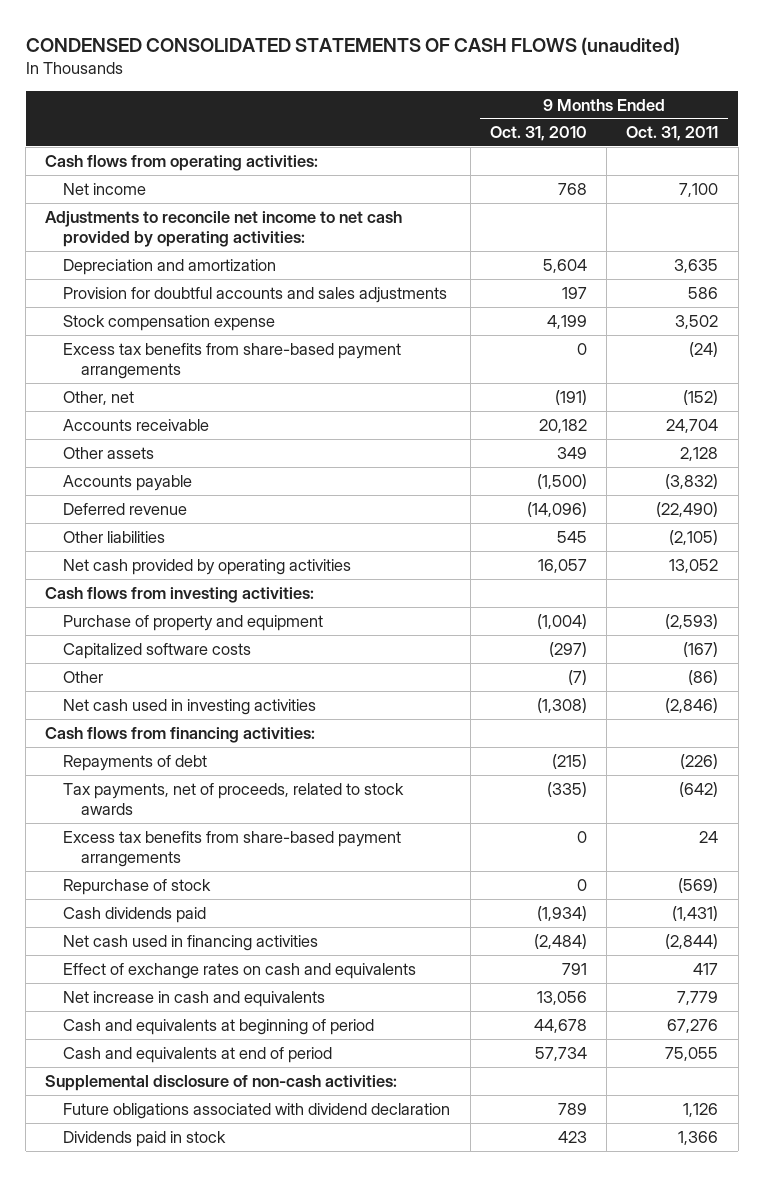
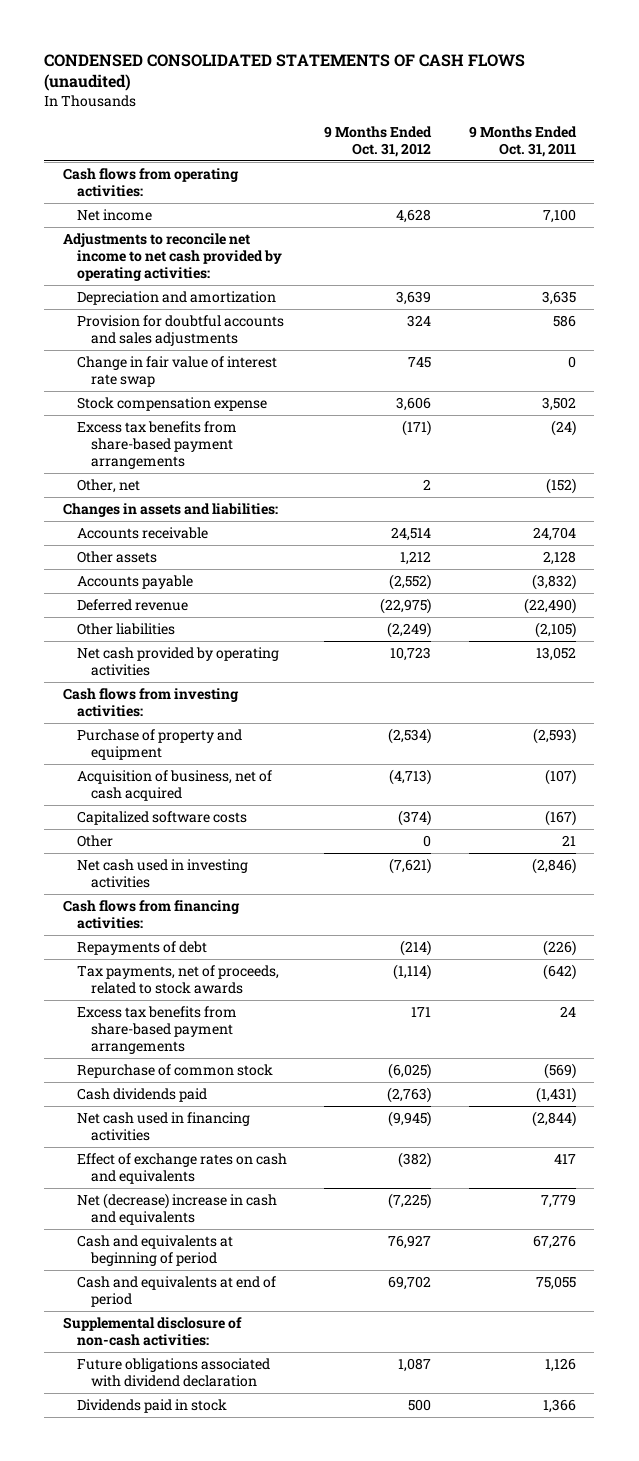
[489,126,587,142] Oct. 31, 2010 -> none
none -> [324,125,433,157] 9 Months Ended Oct. 31, 2012
none -> [76,355,277,387] Change in fair value of interest rate swap
none -> [63,502,279,517] Changes in assets and liabilities:
none -> [76,769,272,801] Acquisition of business, net of cash acquired
[688,669,719,685] (86) -> [561,834,576,846] 21
[63,878,212,895] Repurchase of stock -> [76,1063,273,1078] Repurchase of common stock
[63,990,326,1007] Net increase in cash and equivalents -> [76,1192,277,1225] Net (decrease) increase in cash and equivalents

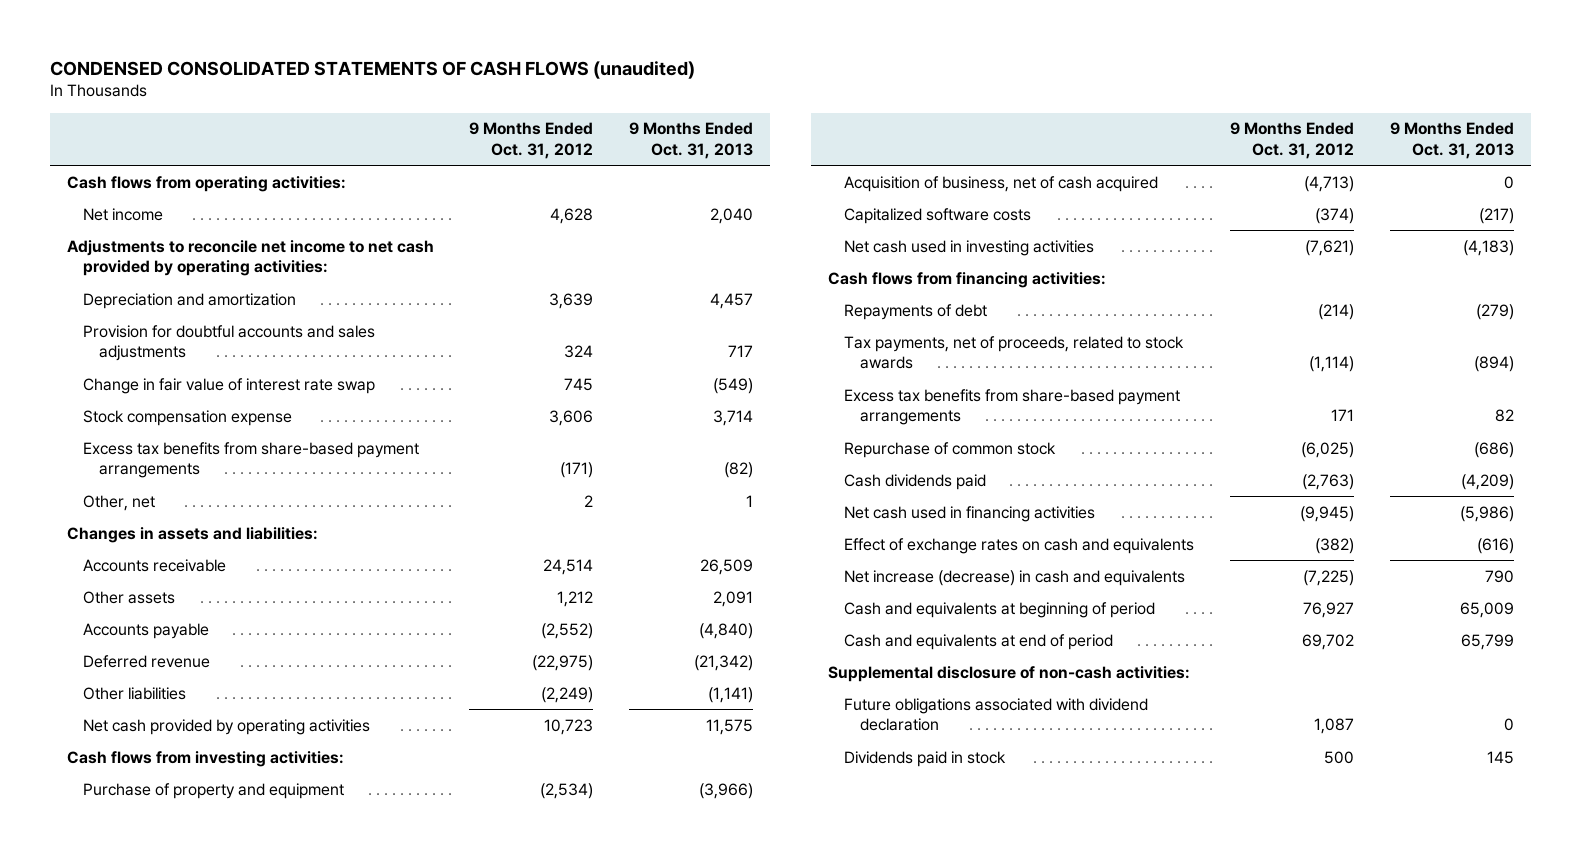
[468,125,577,157] 9 Months Ended Oct. 31, 2011 -> none
none -> [628,122,753,160] 9 Months Ended Oct. 31, 2013
[76,834,113,847] Other -> none
[76,1192,277,1225] Net (decrease) increase in cash and equivalents -> [844,569,1186,586] Net increase (decrease) in cash and equivalents

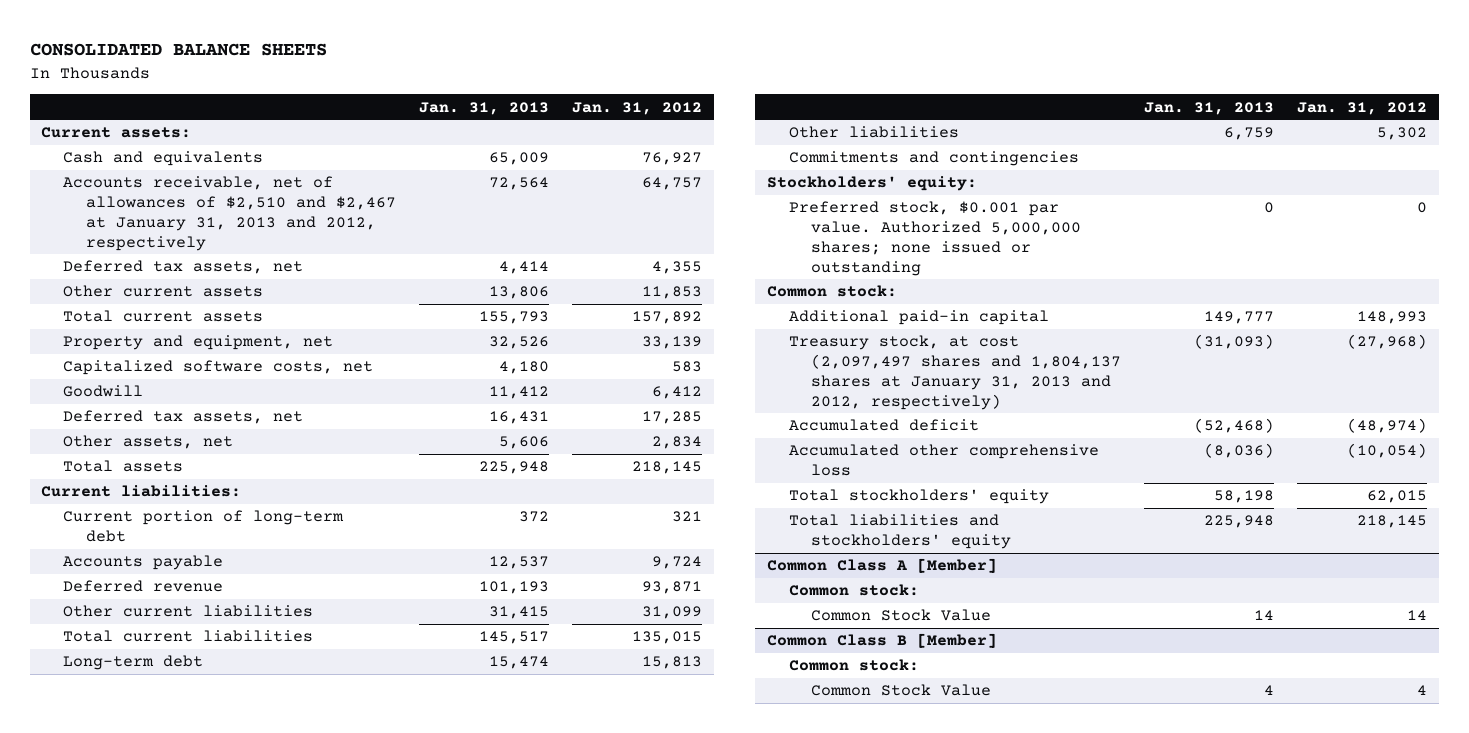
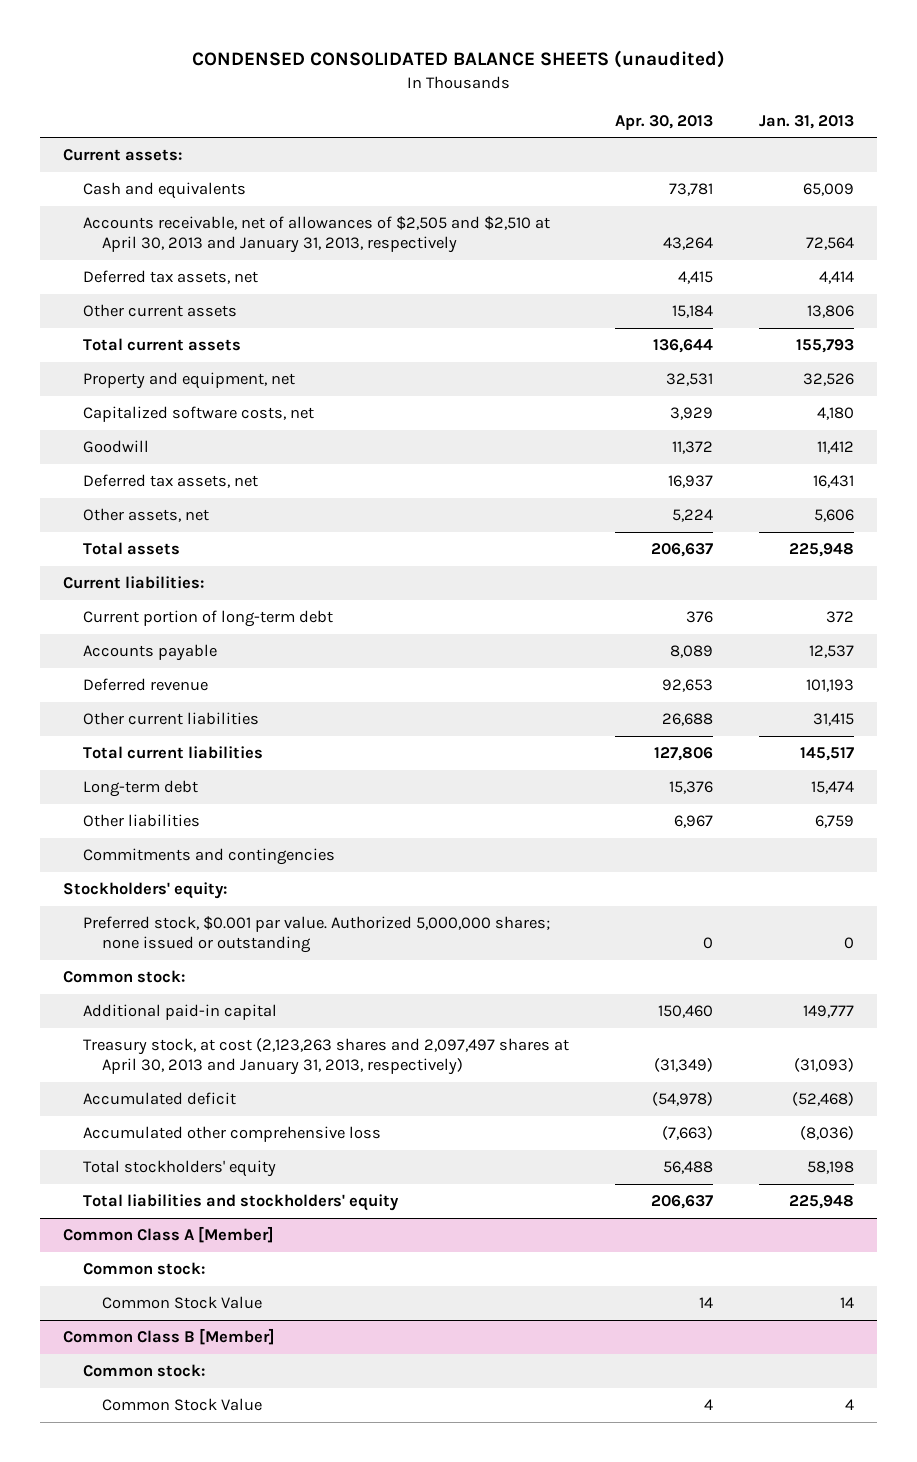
[29,43,327,57] CONSOLIDATED BALANCE SHEETS -> [191,50,725,69] CONDENSED CONSOLIDATED BALANCE SHEETS (unaudited)
[572,101,703,115] Jan. 31, 2012 -> none
none -> [614,114,713,130] Apr. 30, 2013
[63,176,396,251] Accounts receivable, net of allowances of $2,510 and $2,467 at January 31, 2013 and 2012, respectively -> [82,215,550,254] Accounts receivable, net of allowances of $2,505 and $2,510 at April 30, 2013 and January 31, 2013, respectively
[788,335,1121,410] Treasury stock, at cost (2,097,497 shares and 1,804,137 shares at January 31, 2013 and 2012, respectively) -> [82,1037,569,1076] Treasury stock, at cost (2,123,263 shares and 2,097,497 shares at April 30, 2013 and January 31, 2013, respectively)

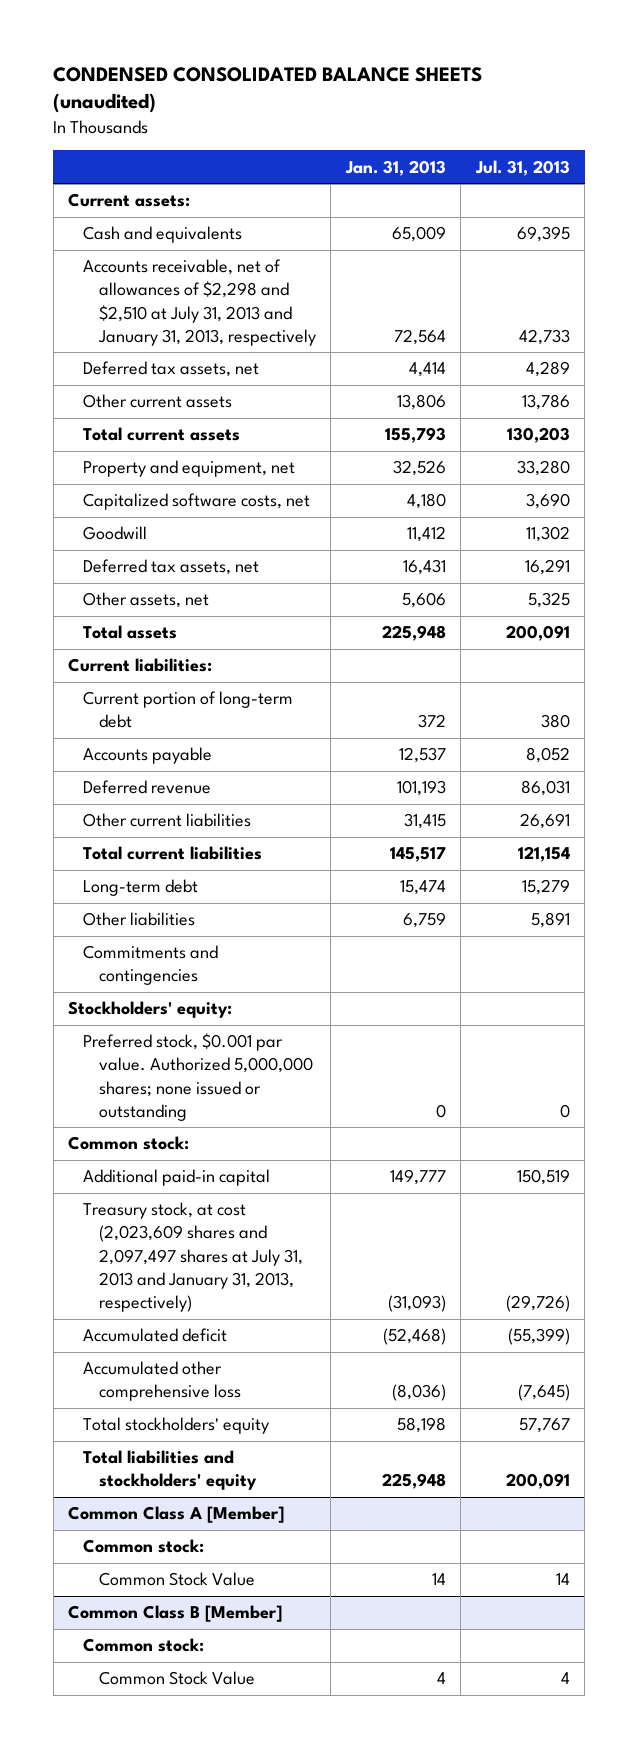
[614,114,713,130] Apr. 30, 2013 -> none
none -> [474,159,570,176] Jul. 31, 2013
[82,215,550,254] Accounts receivable, net of allowances of $2,505 and $2,510 at April 30, 2013 and January 31, 2013, respectively -> [83,259,316,346] Accounts receivable, net of allowances of $2,298 and $2,510 at July 31, 2013 and January 31, 2013, respectively
[82,1037,569,1076] Treasury stock, at cost (2,123,263 shares and 2,097,497 shares at April 30, 2013 and January 31, 2013, respectively) -> [83,1202,303,1313] Treasury stock, at cost (2,023,609 shares and 2,097,497 shares at July 31, 2013 and January 31, 2013, respectively)

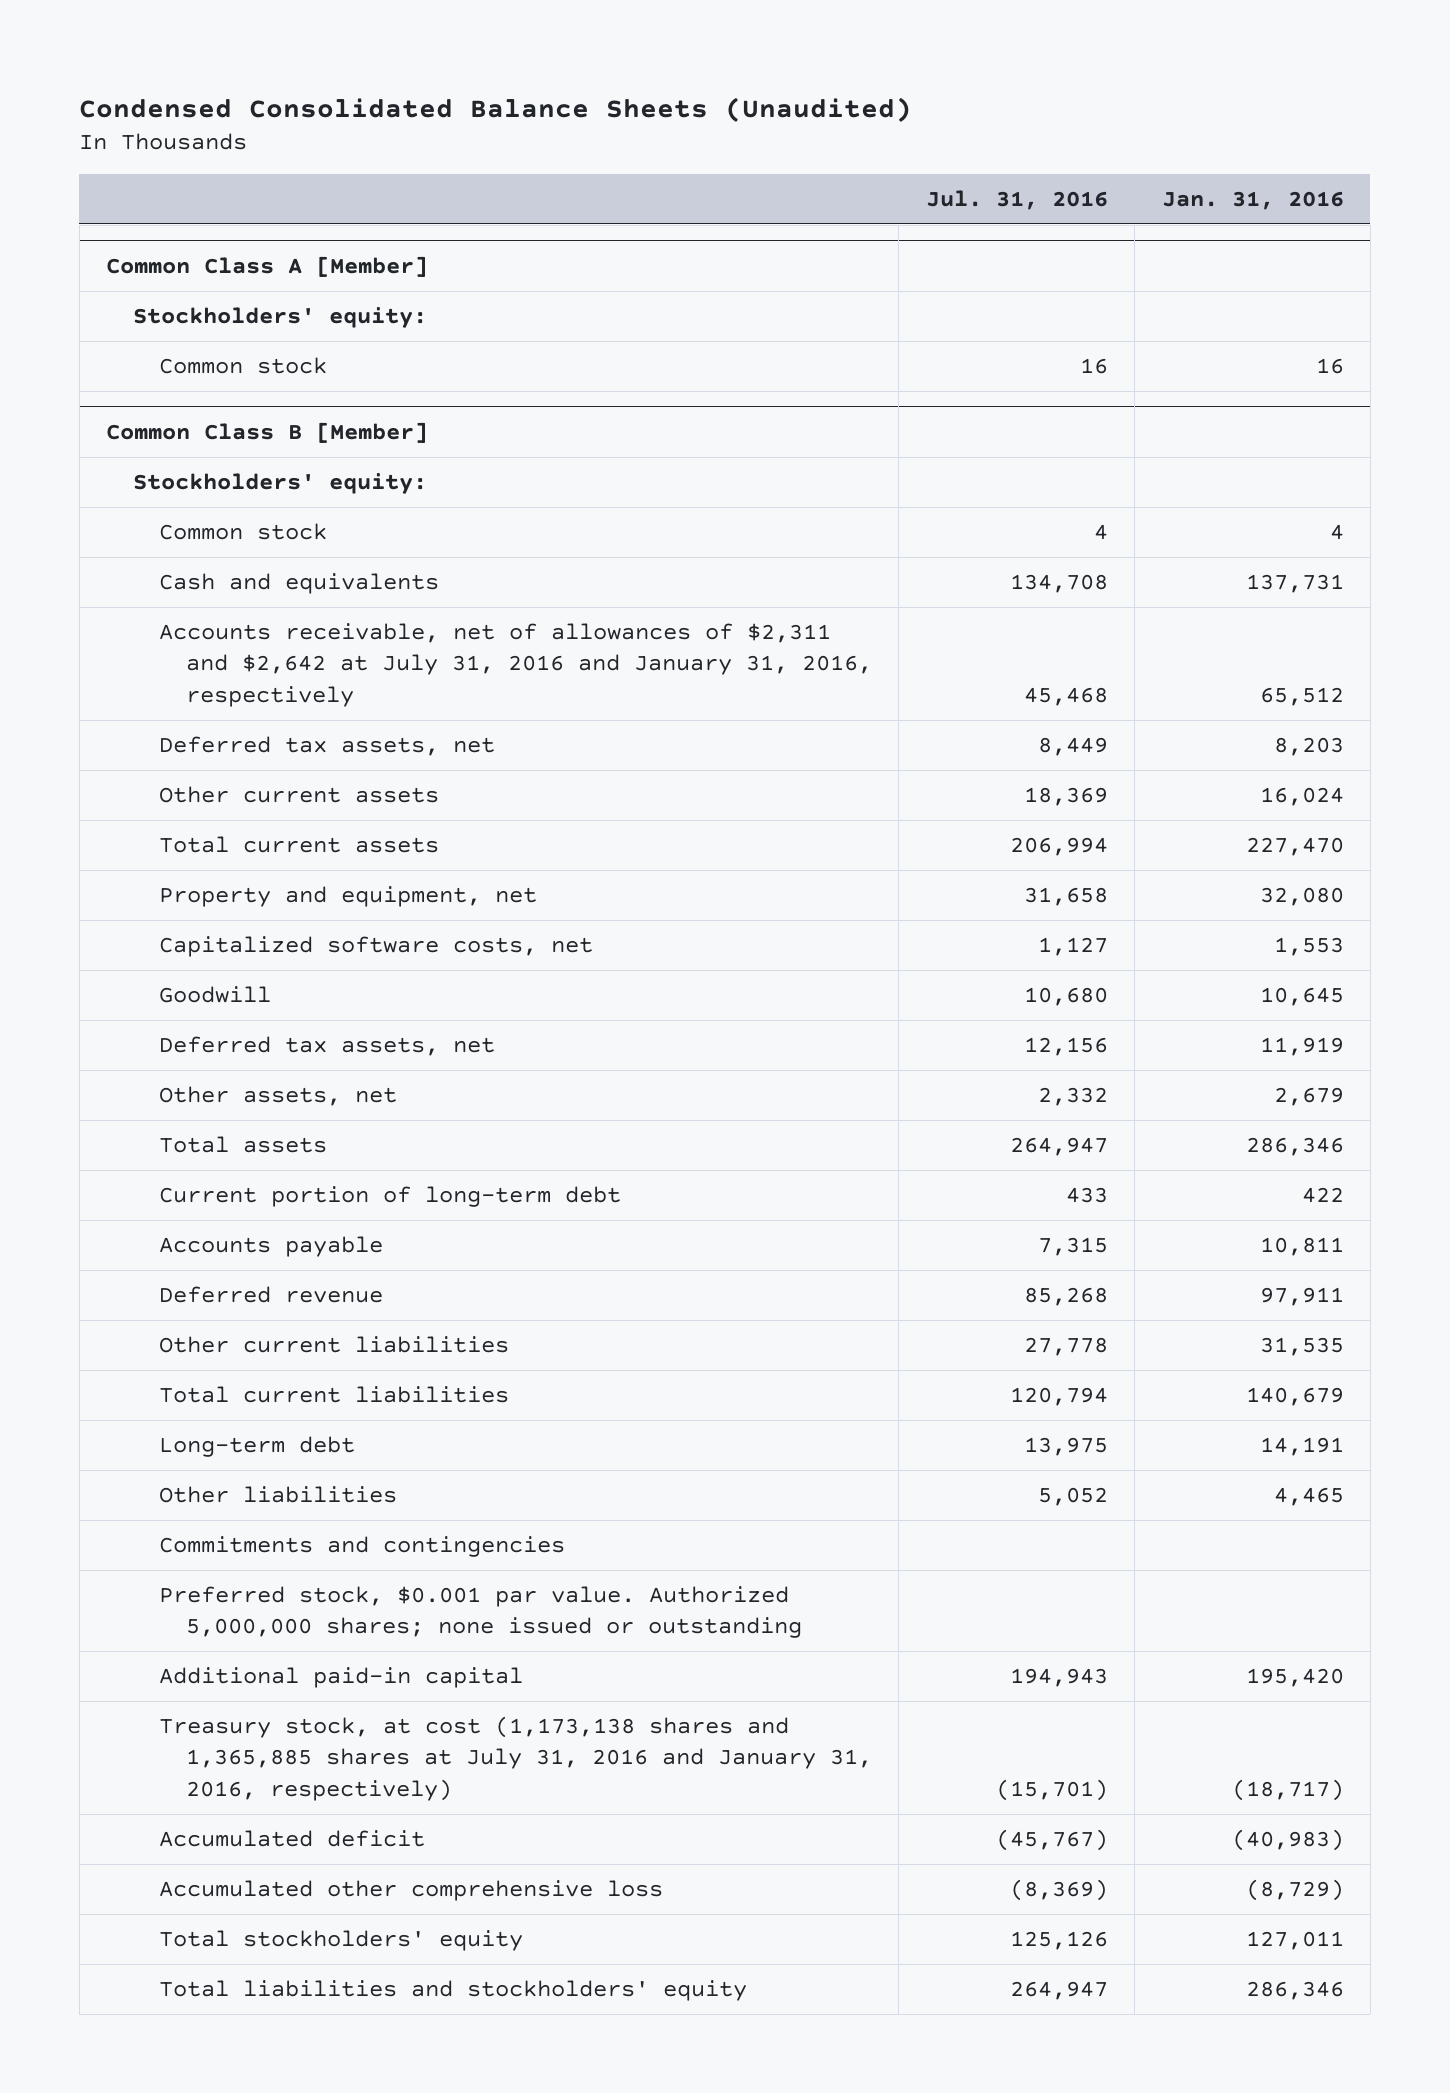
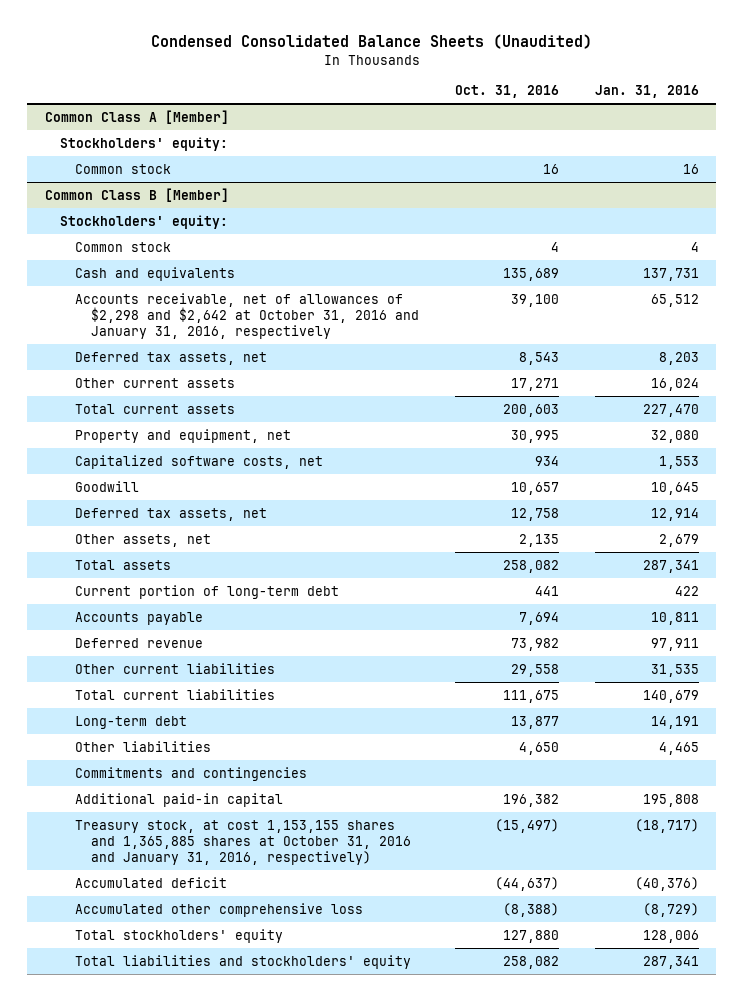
[925,189,1108,210] Jul. 31, 2016 -> none
none -> [454,85,559,99] Oct. 31, 2016
[159,623,873,707] Accounts receivable, net of allowances of $2,311 and $2,642 at July 31, 2016 and January 31, 2016, respectively -> [75,292,419,339] Accounts receivable, net of allowances of $2,298 and $2,642 at October 31, 2016 and January 31, 2016, respectively
[1259,1037,1344,1057] 11,919 -> [650,507,699,521] 12,914
[1245,1137,1344,1157] 286,346 -> [642,559,699,573] 287,341
[159,1586,803,1639] Preferred stock, $0.001 par value. Authorized 5,000,000 shares; none issued or outstanding -> none
[1245,1668,1344,1688] 195,420 -> [642,793,699,807] 195,808
[159,1716,873,1801] Treasury stock, at cost (1,173,138 shares and 1,365,885 shares at July 31, 2016 and January 31, 2016, respectively) -> [75,819,411,865] Treasury stock, at cost 1,153,155 shares and 1,365,885 shares at October 31, 2016 and January 31, 2016, respectively)
[1231,1829,1344,1852] (40,983) -> [634,876,699,891] (40,376)
[1245,1931,1344,1951] 127,011 -> [642,929,699,943] 128,006
[1245,1981,1344,2001] 286,346 -> [642,955,699,969] 287,341

